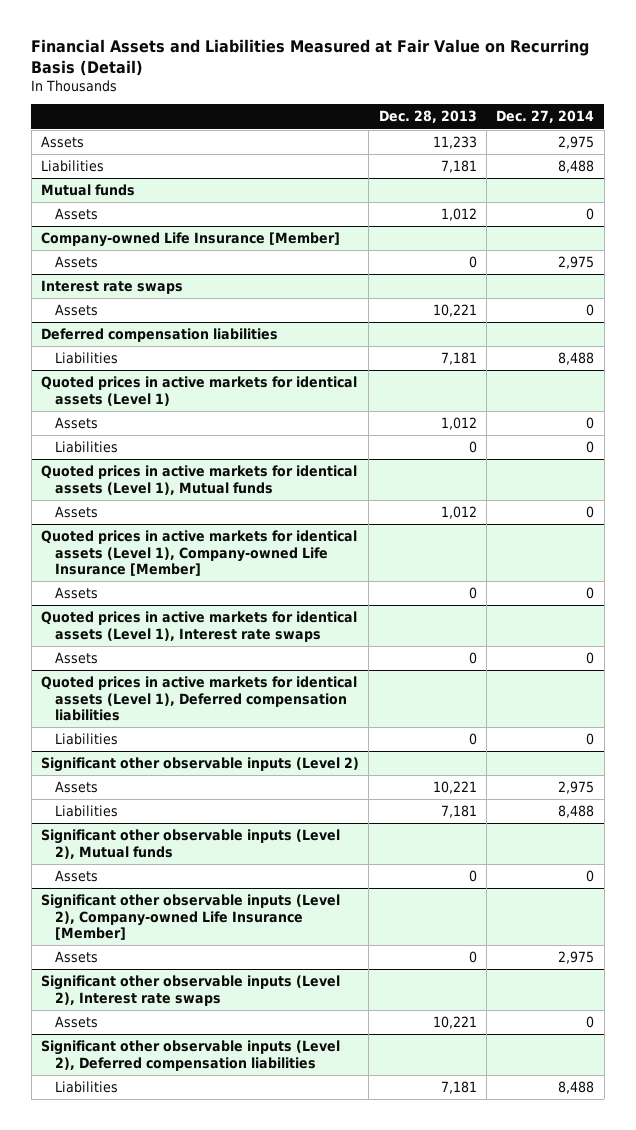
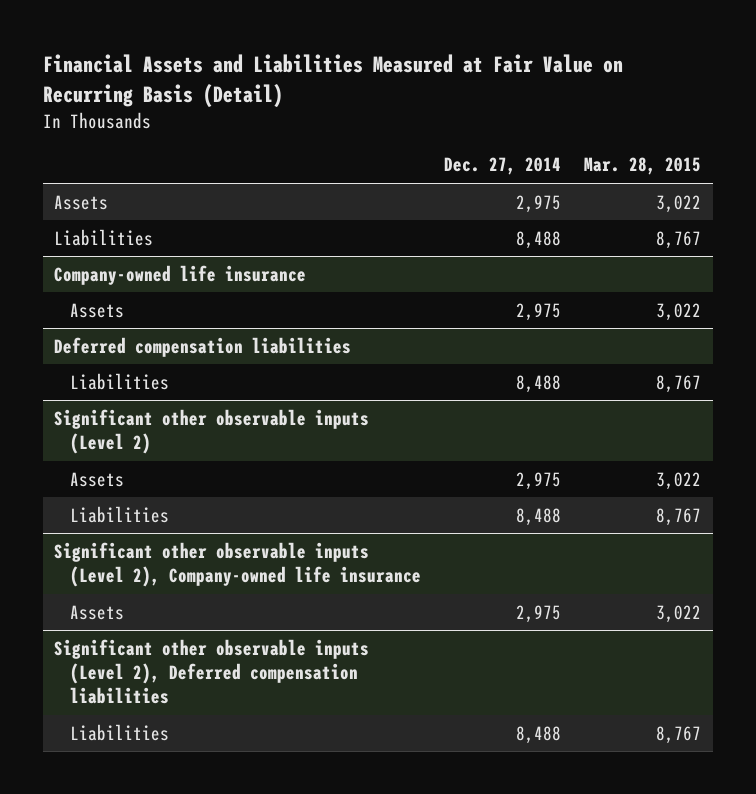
[378,110,477,124] Dec. 28, 2013 -> none
none -> [584,157,702,176] Mar. 28, 2015
[41,184,136,197] Mutual funds -> none
[55,208,99,221] Assets -> none
[41,232,341,248] Company-owned Life Insurance [Member] -> [54,264,307,285] Company-owned life insurance
[41,280,184,295] Interest rate swaps -> none
[55,304,99,317] Assets -> none
[41,376,358,406] Quoted prices in active markets for identical assets (Level 1) -> none
[55,417,99,430] Assets -> none
[55,441,119,454] Liabilities -> none
[41,465,358,495] Quoted prices in active markets for identical assets (Level 1), Mutual funds -> none
[55,506,99,519] Assets -> none
[41,530,358,576] Quoted prices in active markets for identical assets (Level 1), Company-owned Life Insurance [Member] -> none
[55,587,99,600] Assets -> none
[41,611,358,642] Quoted prices in active markets for identical assets (Level 1), Interest rate swaps -> none
[55,652,99,665] Assets -> none
[41,676,358,721] Quoted prices in active markets for identical assets (Level 1), Deferred compensation liabilities -> none
[55,733,119,746] Liabilities -> none
[41,829,341,859] Significant other observable inputs (Level 2), Mutual funds -> none
[55,870,99,883] Assets -> none
[41,894,341,940] Significant other observable inputs (Level 2), Company-owned Life Insurance [Member] -> [54,541,422,588] Significant other observable inputs (Level 2), Company-owned life insurance
[41,975,341,1006] Significant other observable inputs (Level 2), Interest rate swaps -> none
[55,1016,99,1029] Assets -> none

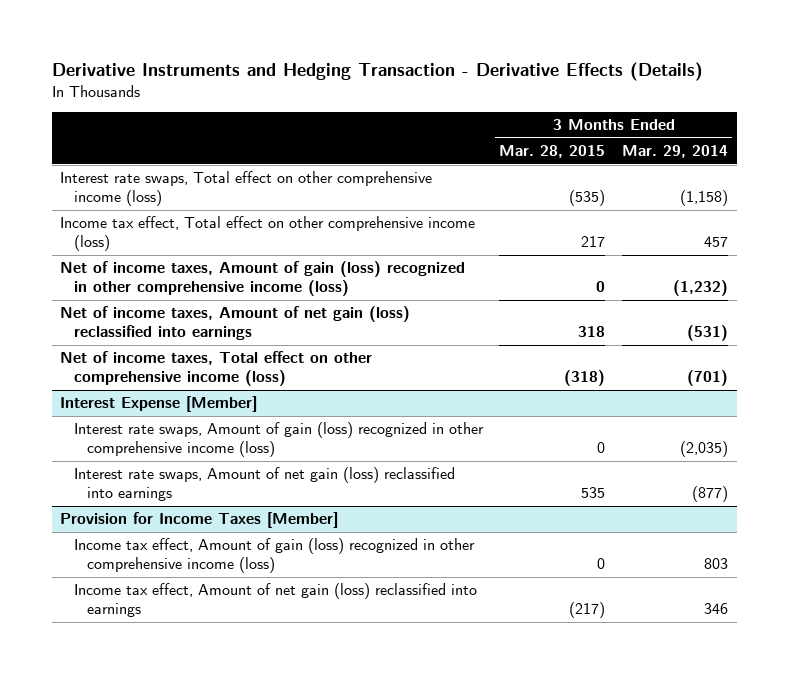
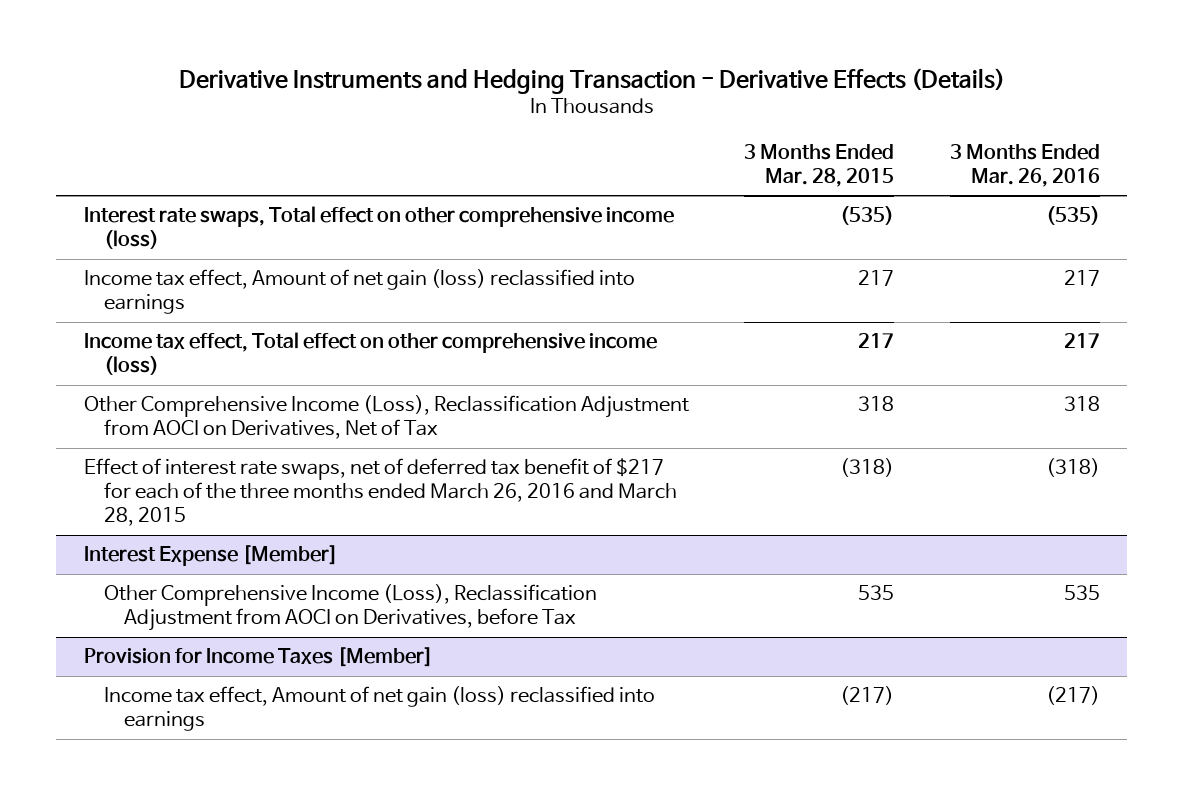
[622,145,729,159] Mar. 29, 2014 -> none
none -> [949,144,1100,187] 3 Months Ended Mar. 26, 2016
none -> [84,269,636,315] Income tax effect, Amount of net gain (loss) reclassified into earnings
[60,261,466,297] Net of income taxes, Amount of gain (loss) recognized in other comprehensive income (loss) -> none
[60,306,411,341] Net of income taxes, Amount of net gain (loss) reclassified into earnings -> [84,395,690,440] Other Comprehensive Income (Loss), Reclassification Adjustment from AOCI on Derivatives, Net of Tax
[60,351,373,387] Net of income taxes, Total effect on other comprehensive income (loss) -> [84,458,678,527] Effect of interest rate swaps, net of deferred tax benefit of $217 for each of the three months ended March 26, 2016 and March 28, 2015
[73,422,484,458] Interest rate swaps, Amount of gain (loss) recognized in other comprehensive income (loss) -> none
[73,467,455,502] Interest rate swaps, Amount of net gain (loss) reclassified into earnings -> [104,584,598,632] Other Comprehensive Income (Loss), Reclassification Adjustment from AOCI on Derivatives, before Tax
[73,538,475,574] Income tax effect, Amount of gain (loss) recognized in other comprehensive income (loss) -> none

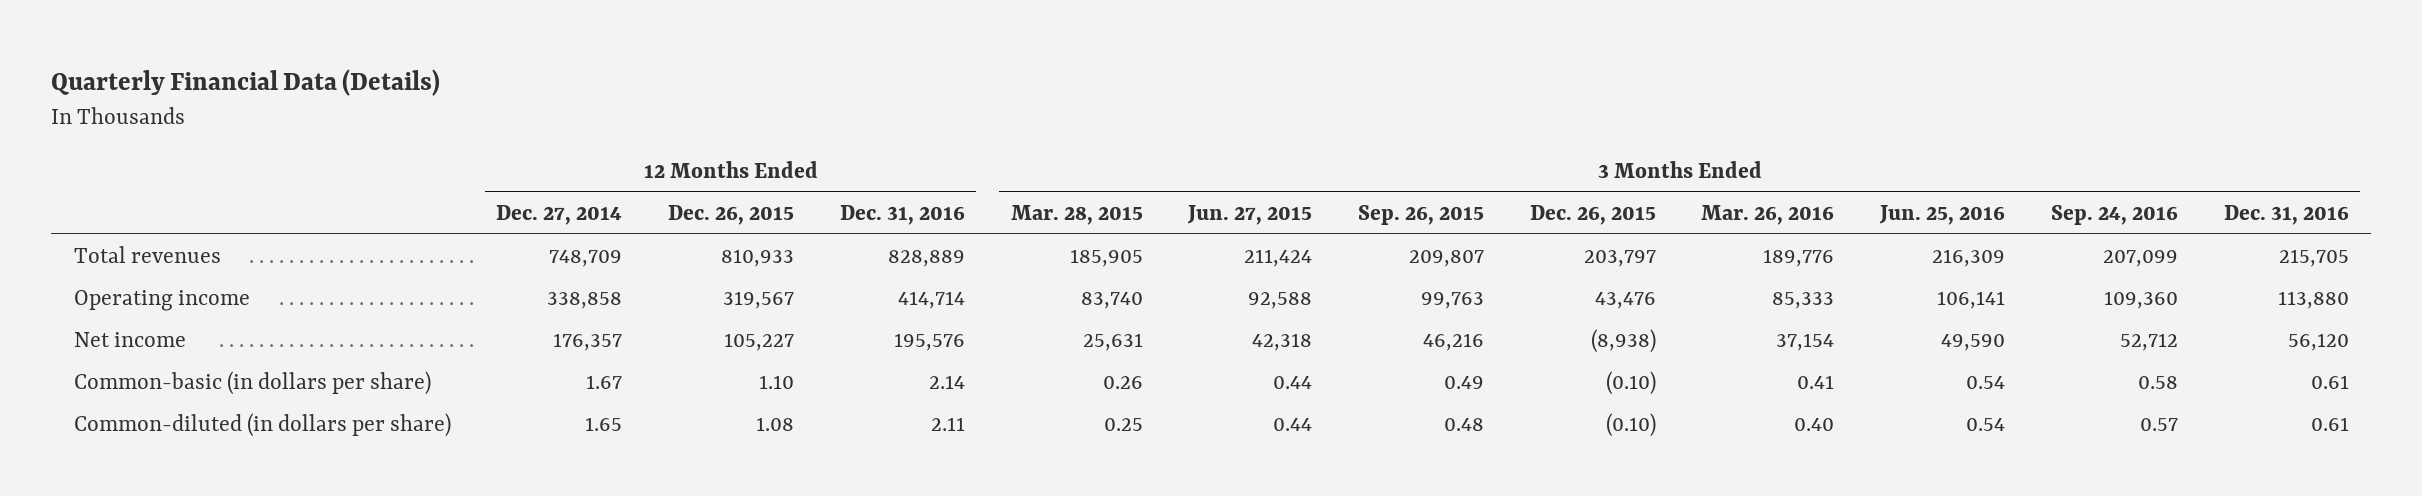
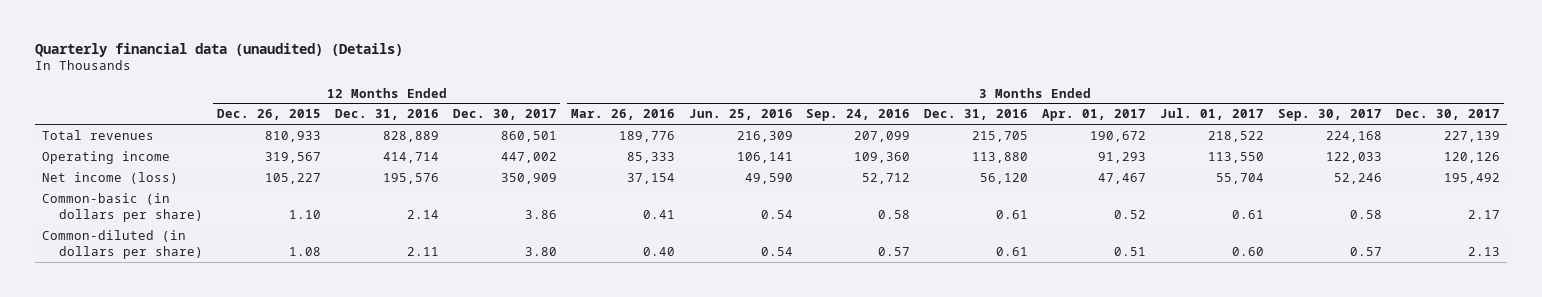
[50,68,440,96] Quarterly Financial Data (Details) -> [34,42,403,57] Quarterly financial data (unaudited) (Details)
[496,204,623,225] Dec. 27, 2014 -> none
[1010,204,1143,225] Mar. 28, 2015 -> none
[1187,204,1313,225] Jun. 27, 2015 -> none
[1357,204,1484,225] Sep. 26, 2015 -> none
[1529,204,1656,225] Dec. 26, 2015 -> none
none -> [452,109,557,121] Dec. 30, 2017
none -> [1042,109,1147,122] Apr. 01, 2017
none -> [1160,108,1265,121] Jul. 01, 2017
none -> [1278,109,1383,122] Sep. 30, 2017
none -> [1396,109,1501,121] Dec. 30, 2017
[73,332,186,348] Net income -> [41,171,178,184] Net income (loss)

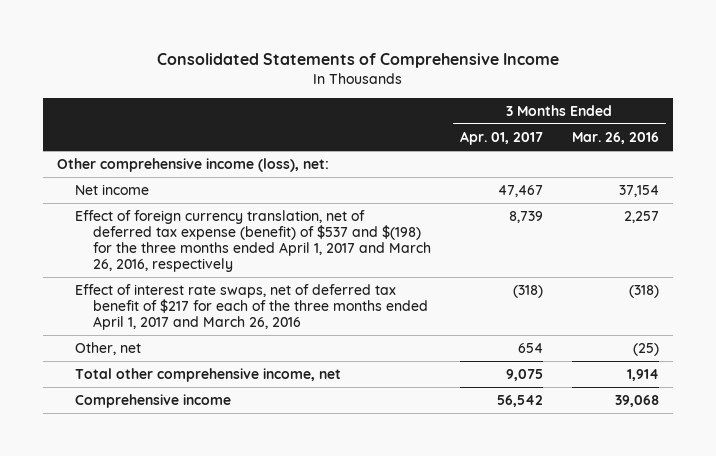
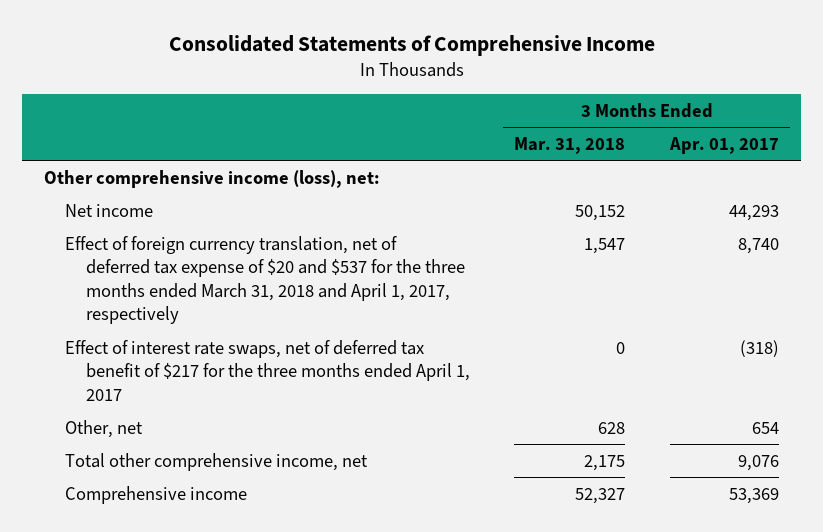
[571,131,659,144] Mar. 26, 2016 -> none
none -> [514,137,626,155] Mar. 31, 2018
[498,185,544,198] 47,467 -> [728,204,779,221] 44,293
[75,210,432,273] Effect of foreign currency translation, net of deferred tax expense (benefit) of $537 and $(198) for the three months ended April 1, 2017 and March 26, 2016, respectively -> [65,235,465,325] Effect of foreign currency translation, net of deferred tax expense of $20 and $537 for the three months ended March 31, 2018 and April 1, 2017, respectively
[509,211,544,224] 8,739 -> [737,237,779,254] 8,740
[75,284,429,331] Effect of interest rate swaps, net of deferred tax benefit of $217 for each of the three months ended April 1, 2017 and March 26, 2016 -> [65,339,470,401] Effect of interest rate swaps, net of deferred tax benefit of $217 for the three months ended April 1, 2017
[506,369,544,382] 9,075 -> [737,454,779,471] 9,076
[497,395,544,408] 56,542 -> [728,487,779,504] 53,369

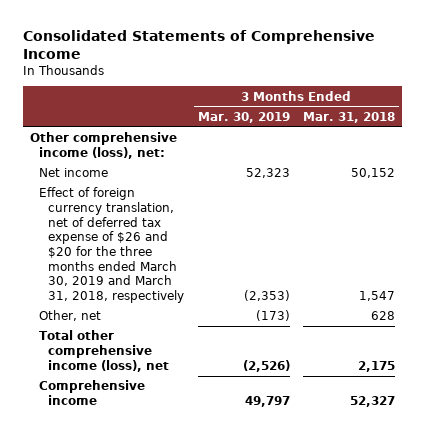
[668,137,779,155] Apr. 01, 2017 -> none
none -> [197,111,290,123] Mar. 30, 2019
[65,339,470,401] Effect of interest rate swaps, net of deferred tax benefit of $217 for the three months ended April 1, 2017 -> none
[65,235,465,325] Effect of foreign currency translation, net of deferred tax expense of $20 and $537 for the three months ended March 31, 2018 and April 1, 2017, respectively -> [38,187,184,303] Effect of foreign currency translation, net of deferred tax expense of $26 and $20 for the three months ended March 30, 2019 and March 31, 2018, respectively
[65,452,369,471] Total other comprehensive income, net -> [38,330,169,372] Total other comprehensive income (loss), net

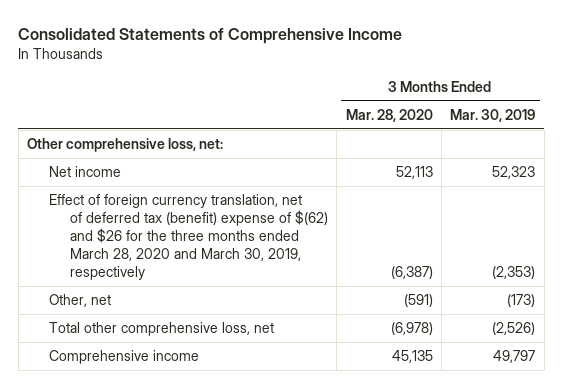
[303,111,396,123] Mar. 31, 2018 -> none
none -> [345,108,433,122] Mar. 28, 2020
[29,132,177,160] Other comprehensive income (loss), net: -> [27,137,224,152] Other comprehensive loss, net:
[38,187,184,303] Effect of foreign currency translation, net of deferred tax expense of $26 and $20 for the three months ended March 30, 2019 and March 31, 2018, respectively -> [48,193,328,281] Effect of foreign currency translation, net of deferred tax (benefit) expense of $(62) and $26 for the three months ended March 28, 2020 and March 30, 2019, respectively
[38,330,169,372] Total other comprehensive income (loss), net -> [48,321,274,336] Total other comprehensive loss, net

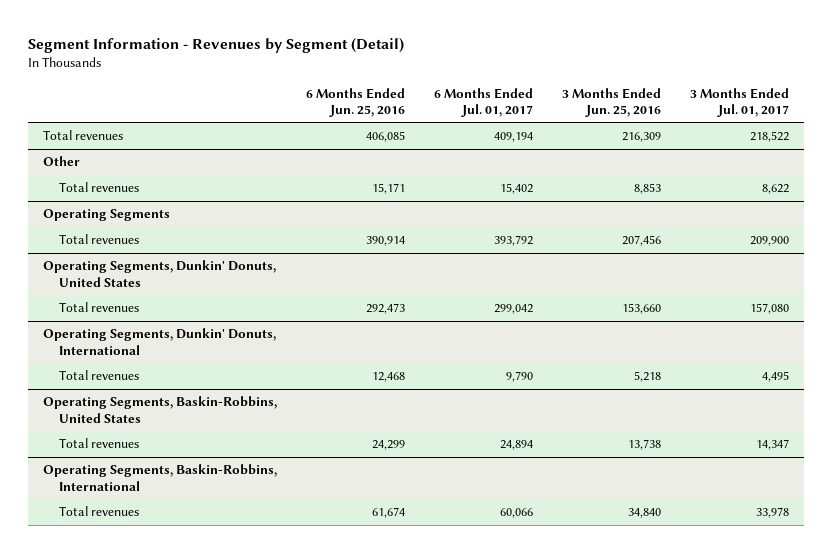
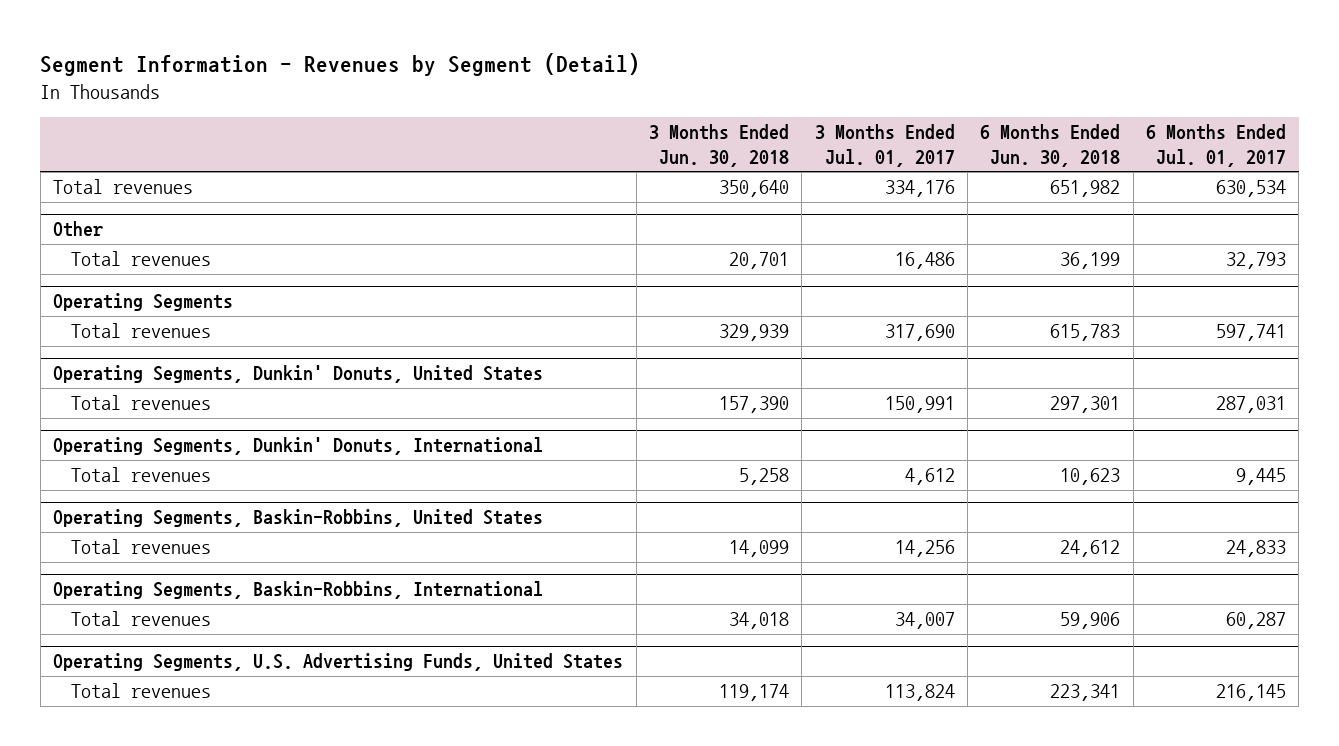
[305,87,405,117] 6 Months Ended Jun. 25, 2016 -> none
[561,87,661,117] 3 Months Ended Jun. 25, 2016 -> none
none -> [648,124,789,167] 3 Months Ended Jun. 30, 2018
none -> [980,124,1121,167] 6 Months Ended Jun. 30, 2018
[493,132,533,143] 409,194 -> [1216,180,1287,198] 630,534
[749,131,789,143] 218,522 -> [884,180,955,198] 334,176
[499,183,533,195] 15,402 -> [1226,252,1287,270] 32,793
[761,184,789,195] 8,622 -> [894,252,955,270] 16,486
[493,235,533,247] 393,792 -> [1216,324,1287,342] 597,741
[749,236,789,247] 209,900 -> [884,324,955,342] 317,690
[493,304,533,315] 299,042 -> [1216,396,1287,414] 287,031
[749,303,789,315] 157,080 -> [884,396,955,414] 150,991
[505,371,533,383] 9,790 -> [1236,468,1287,486] 9,445
[761,371,789,383] 4,495 -> [904,468,955,486] 4,612
[499,440,533,451] 24,894 -> [1226,540,1287,558] 24,833
[755,439,789,451] 14,347 -> [894,540,955,558] 14,256
[499,508,533,519] 60,066 -> [1226,612,1287,630] 60,287
[755,507,789,519] 33,978 -> [894,612,955,630] 34,007
none -> [53,653,624,672] Operating Segments, U.S. Advertising Funds, United States
none -> [70,683,211,699] Total revenues

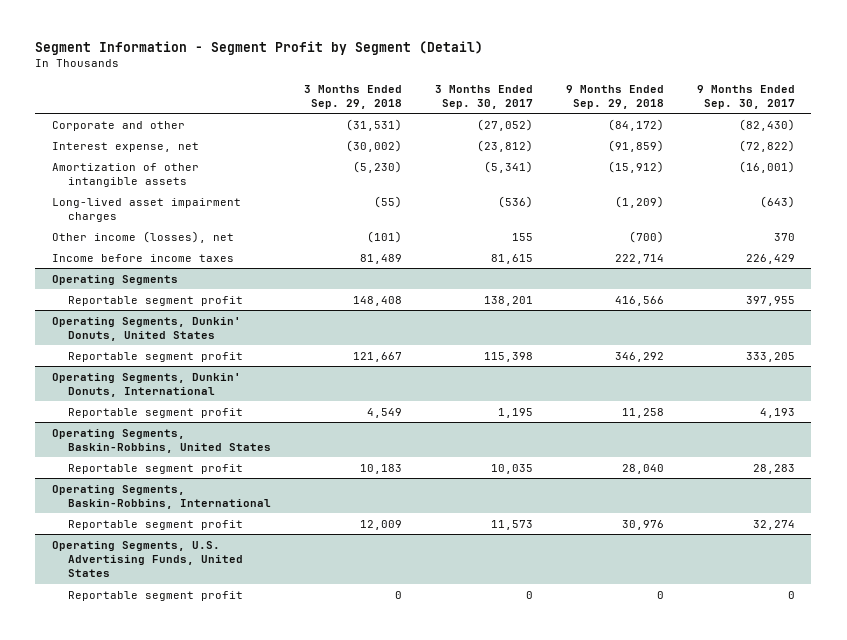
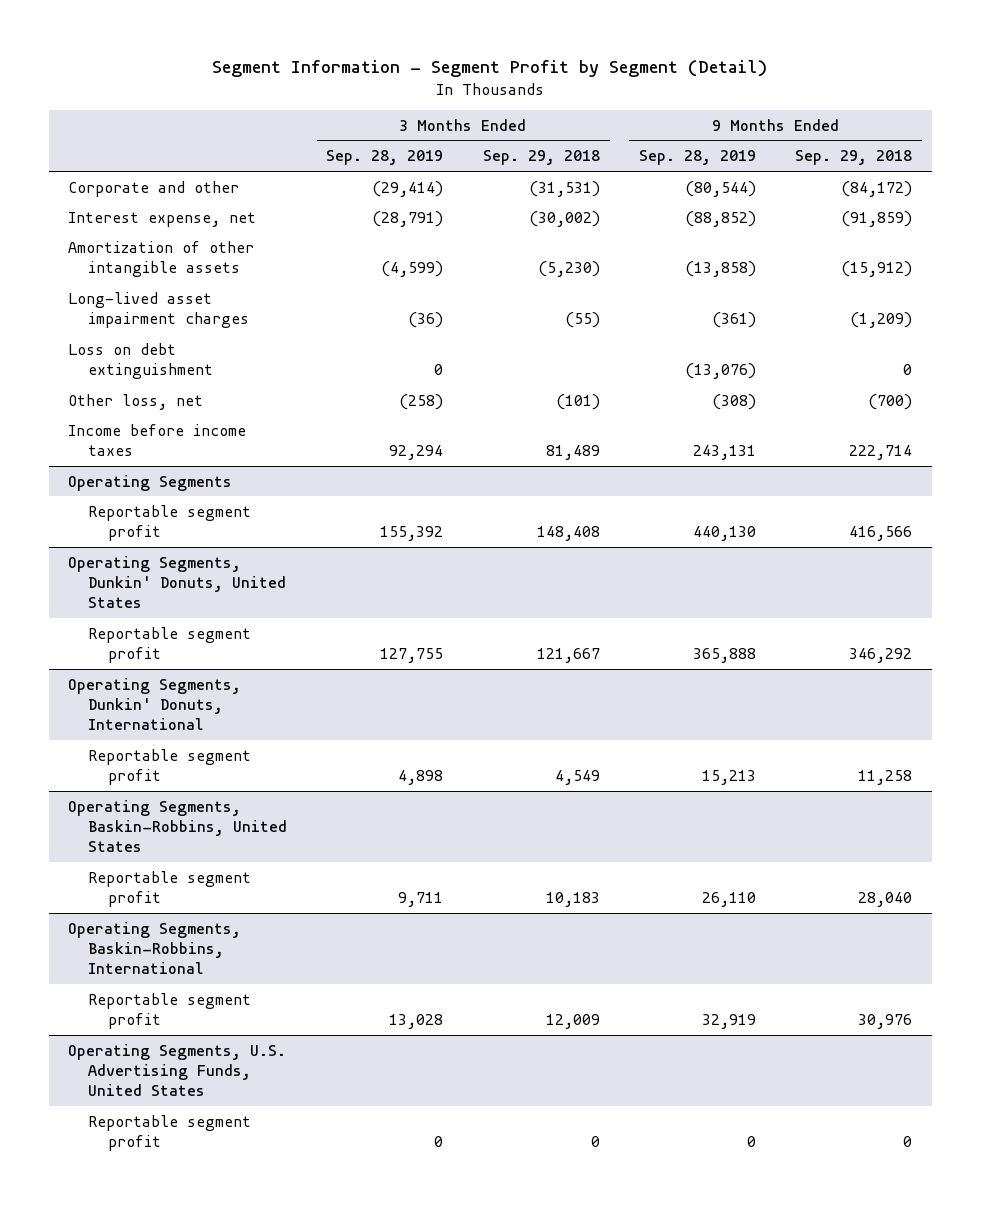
[435,84,534,109] 3 Months Ended Sep. 30, 2017 -> none
[696,84,795,109] 9 Months Ended Sep. 30, 2017 -> none
none -> [326,150,444,166] Sep. 28, 2019
none -> [638,150,756,166] Sep. 28, 2019
none -> [68,342,214,379] Loss on debt extinguishment
[51,230,234,243] Other income (losses), net -> [68,393,204,410] Other loss, net

